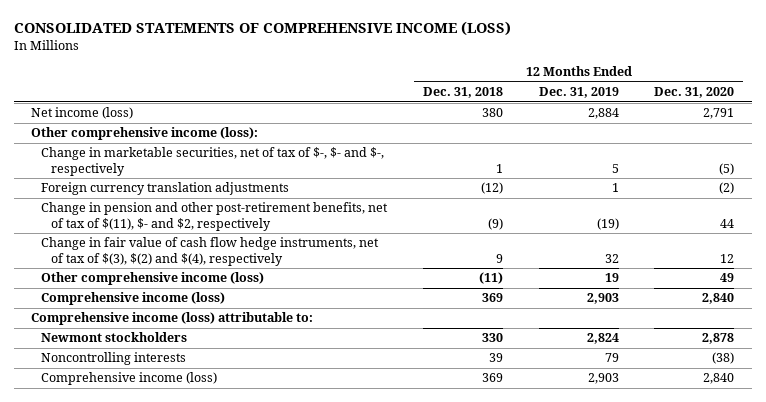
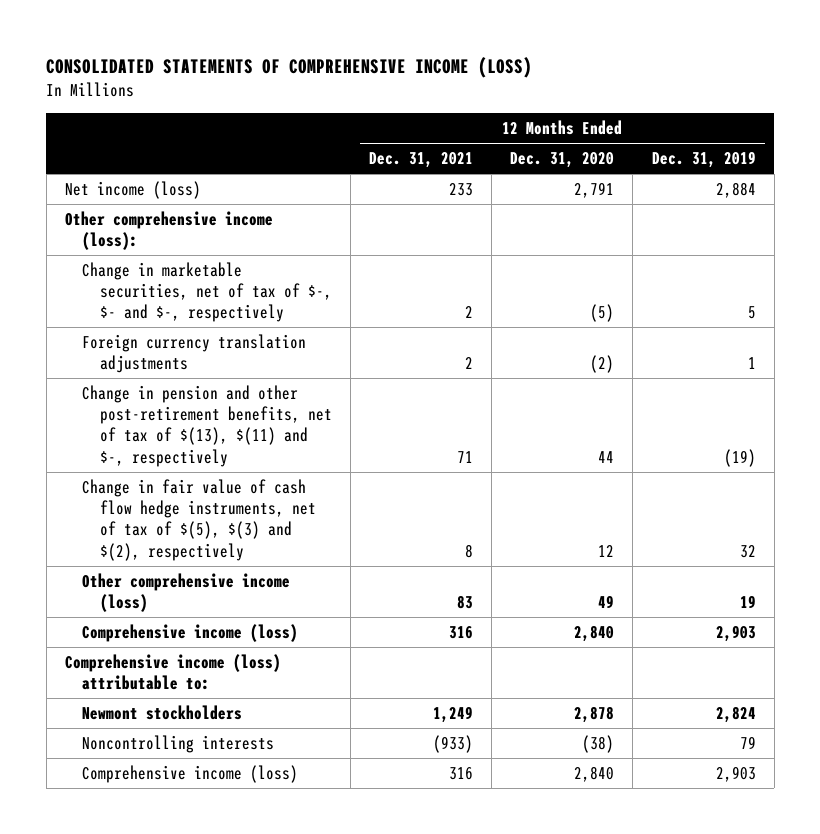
[422,87,503,99] Dec. 31, 2018 -> none
none -> [369,152,474,169] Dec. 31, 2021
[41,202,389,231] Change in pension and other post-retirement benefits, net of tax of $(11), $- and $2, respectively -> [82,385,333,467] Change in pension and other post-retirement benefits, net of tax of $(13), $(11) and $-, respectively
[41,237,380,266] Change in fair value of cash flow hedge instruments, net of tax of $(3), $(2) and $(4), respectively -> [82,479,317,561] Change in fair value of cash flow hedge instruments, net of tax of $(5), $(3) and $(2), respectively

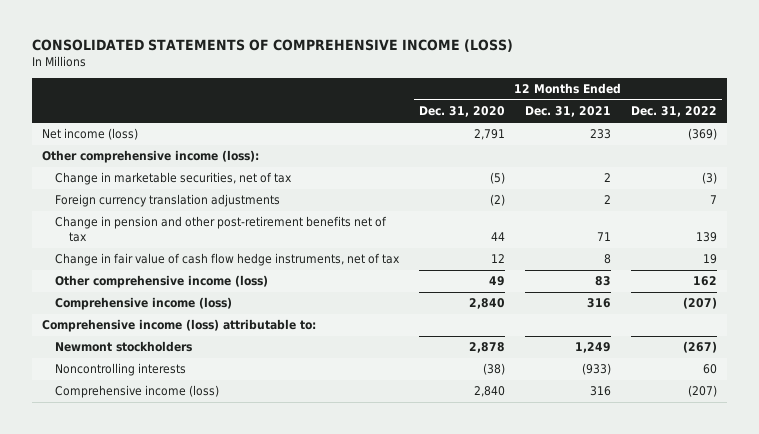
[651,151,756,169] Dec. 31, 2019 -> none
none -> [630,106,717,118] Dec. 31, 2022
[82,262,333,323] Change in marketable securities, net of tax of $-, $- and $-, respectively -> [55,172,293,186] Change in marketable securities, net of tax
[82,385,333,467] Change in pension and other post-retirement benefits, net of tax of $(13), $(11) and $-, respectively -> [55,216,388,243] Change in pension and other post-retirement benefits net of tax
[82,479,317,561] Change in fair value of cash flow hedge instruments, net of tax of $(5), $(3) and $(2), respectively -> [55,253,401,267] Change in fair value of cash flow hedge instruments, net of tax

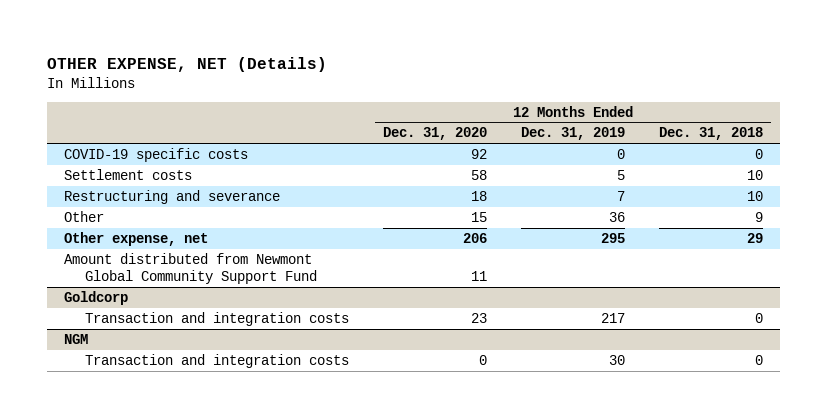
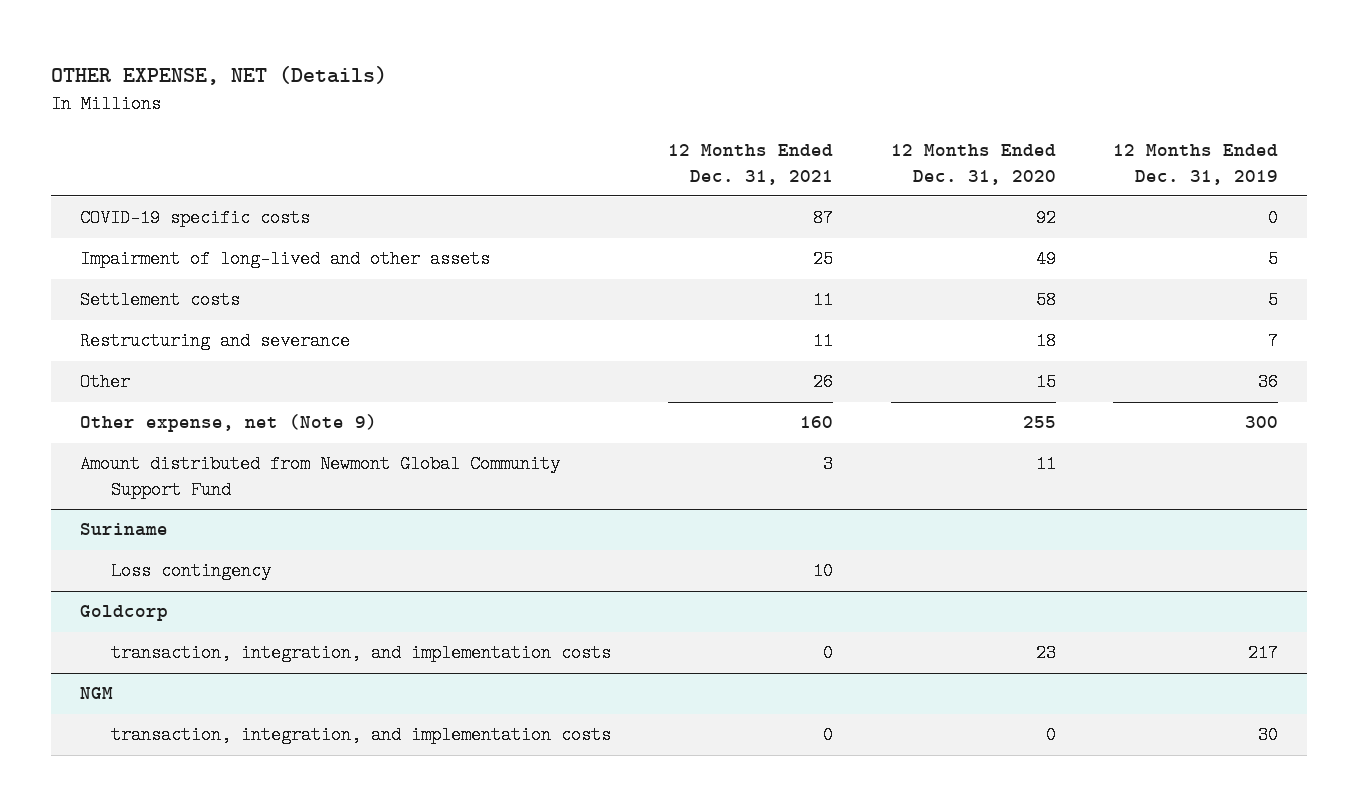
[658,127,763,141] Dec. 31, 2018 -> none
none -> [668,143,834,185] 12 Months Ended Dec. 31, 2021
none -> [79,250,490,269] Impairment of long-lived and other assets
[64,231,209,246] Other expense, net -> [79,414,377,433] Other expense, net (Note 9)
[463,232,488,243] 206 -> [1022,416,1056,429] 255
[601,232,626,243] 295 -> [1245,416,1279,429] 300
none -> [79,523,168,537] Suriname
none -> [110,562,271,581] Loss contingency
[85,311,350,326] Transaction and integration costs -> [110,644,611,663] transaction, integration, and implementation costs
[85,353,350,368] Transaction and integration costs -> [110,726,611,745] transaction, integration, and implementation costs

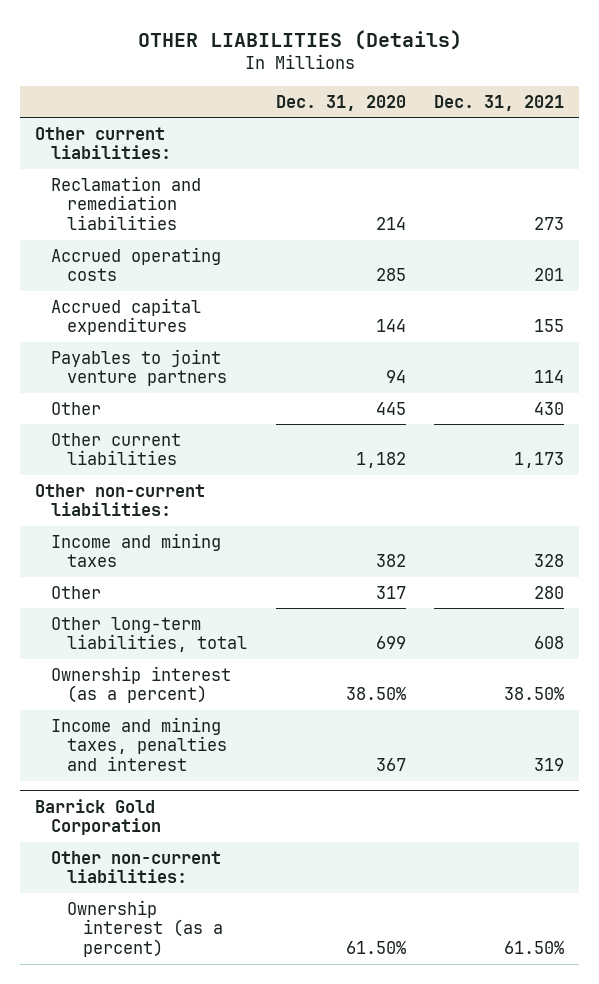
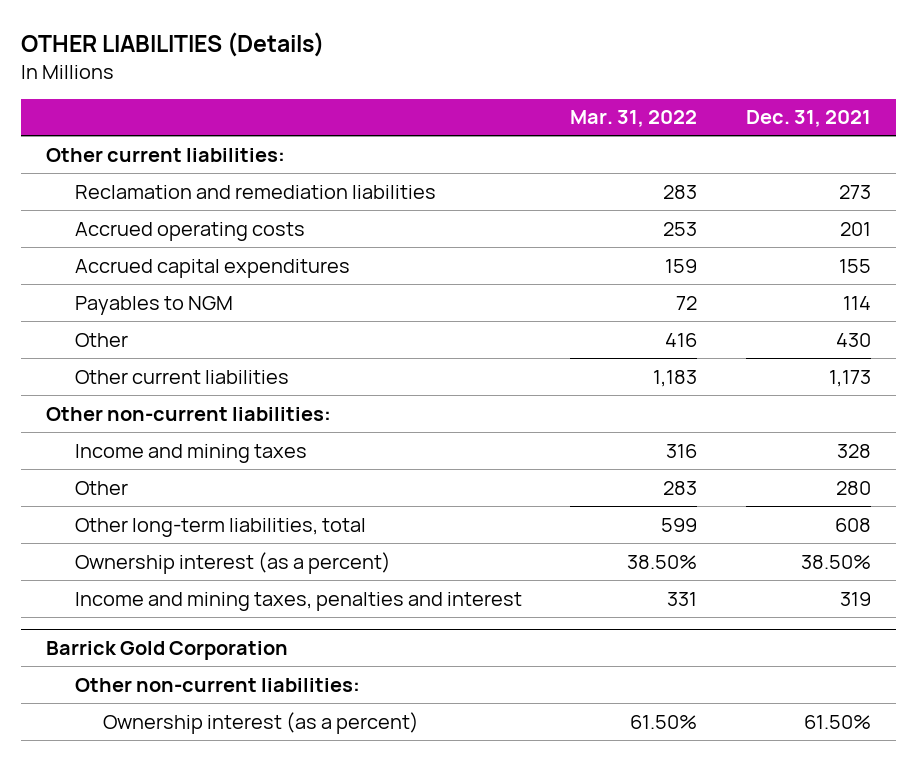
[275,94,406,111] Dec. 31, 2020 -> none
none -> [570,110,698,128] Mar. 31, 2022
[50,348,228,387] Payables to joint venture partners -> [74,295,233,315] Payables to NGM

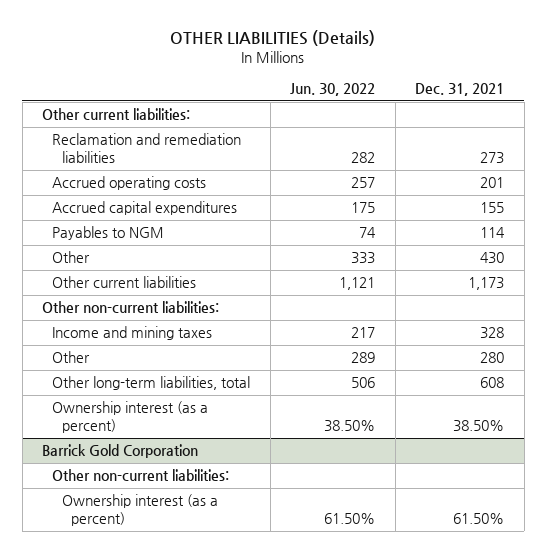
[570,110,698,128] Mar. 31, 2022 -> none
none -> [290,82,376,96] Jun. 30, 2022
[74,591,522,611] Income and mining taxes, penalties and interest -> none

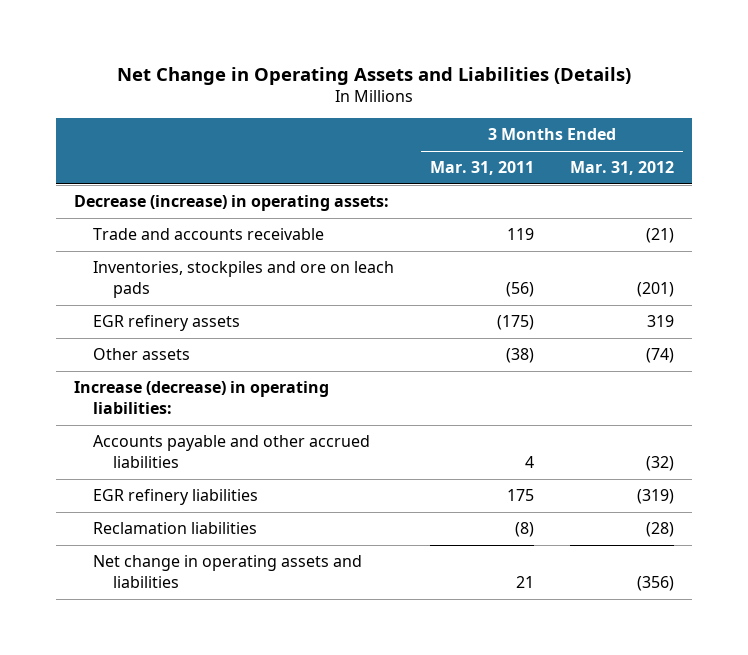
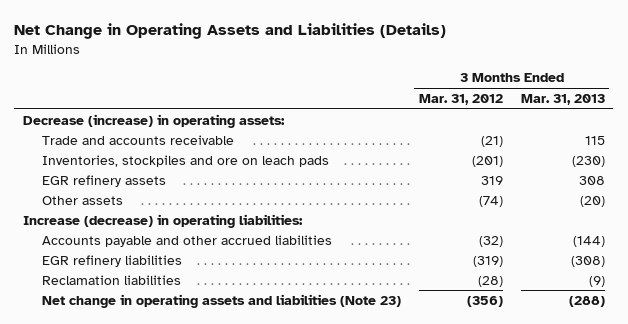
[430,161,535,176] Mar. 31, 2011 -> none
none -> [520,93,605,105] Mar. 31, 2013
[93,555,363,588] Net change in operating assets and liabilities -> [41,293,401,308] Net change in operating assets and liabilities (Note 23)

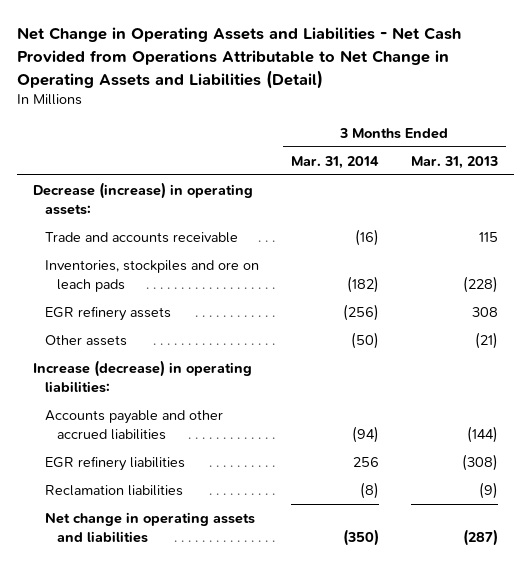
[14,23,447,40] Net Change in Operating Assets and Liabilities (Details) -> [16,27,461,89] Net Change in Operating Assets and Liabilities - Net Cash Provided from Operations Attributable to Net Change in Operating Assets and Liabilities (Detail)
[418,93,503,105] Mar. 31, 2012 -> none
none -> [290,155,379,169] Mar. 31, 2014
[571,155,605,167] (230) -> [462,275,498,293] (228)
[579,195,605,207] (20) -> [474,331,498,349] (21)
[41,293,401,308] Net change in operating assets and liabilities (Note 23) -> [45,511,256,543] Net change in operating assets and liabilities
[568,295,605,307] (288) -> [462,528,498,546] (287)

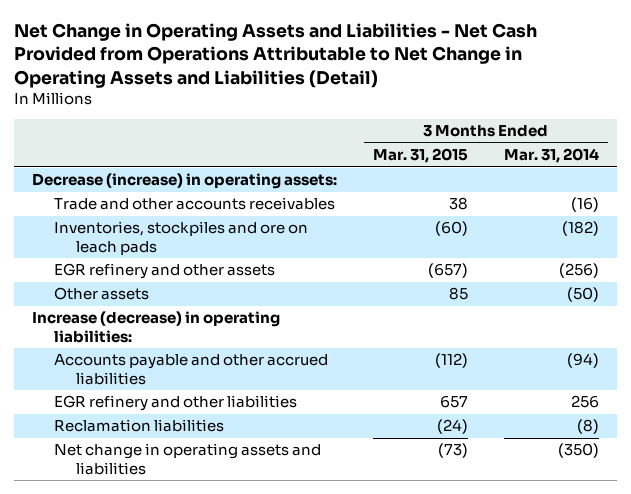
[410,155,498,169] Mar. 31, 2013 -> none
none -> [373,148,469,164] Mar. 31, 2015
[45,231,239,243] Trade and accounts receivable -> [53,197,335,211] Trade and other accounts receivables
[45,305,172,321] EGR refinery assets -> [53,263,275,280] EGR refinery and other assets
[45,455,186,471] EGR refinery liabilities -> [53,395,297,412] EGR refinery and other liabilities

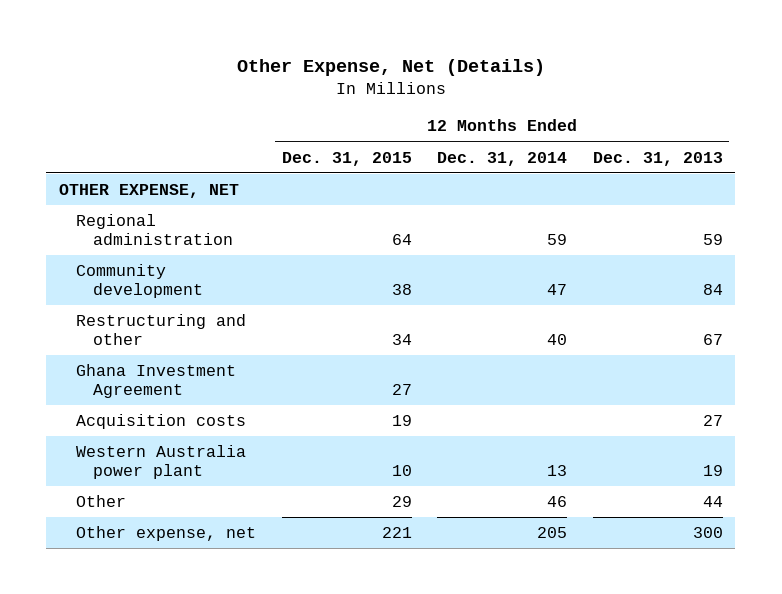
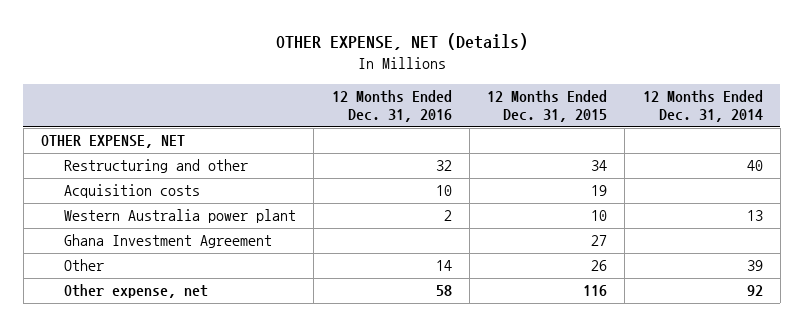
[236,58,545,76] Other Expense, Net (Details) -> [275,33,528,51] OTHER EXPENSE, NET (Details)
[592,151,723,166] Dec. 31, 2013 -> none
none -> [331,90,452,123] 12 Months Ended Dec. 31, 2016
[75,214,233,245] Regional administration -> none
[75,264,203,298] Community development -> none
[75,364,236,398] Ghana Investment Agreement -> [64,234,273,249] Ghana Investment Agreement
[391,496,412,508] 29 -> [591,260,608,272] 26
[547,496,568,508] 46 -> [746,260,763,272] 39
[381,527,412,539] 221 -> [583,285,608,297] 116
[537,527,568,539] 205 -> [746,285,763,297] 92

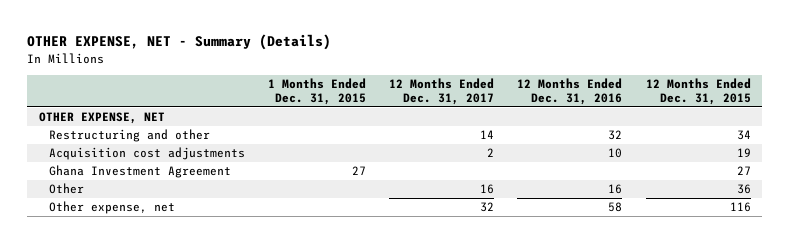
[275,33,528,51] OTHER EXPENSE, NET (Details) -> [27,34,332,51] OTHER EXPENSE, NET - Summary (Details)
[642,90,763,123] 12 Months Ended Dec. 31, 2014 -> none
none -> [267,77,366,105] 1 Months Ended Dec. 31, 2015
none -> [389,77,495,105] 12 Months Ended Dec. 31, 2017
[64,209,297,224] Western Australia power plant -> none
[64,184,201,199] Acquisition costs -> [48,147,245,161] Acquisition cost adjustments
[435,260,452,272] 14 -> [608,184,623,195] 16
[591,260,608,272] 26 -> [736,184,751,195] 36

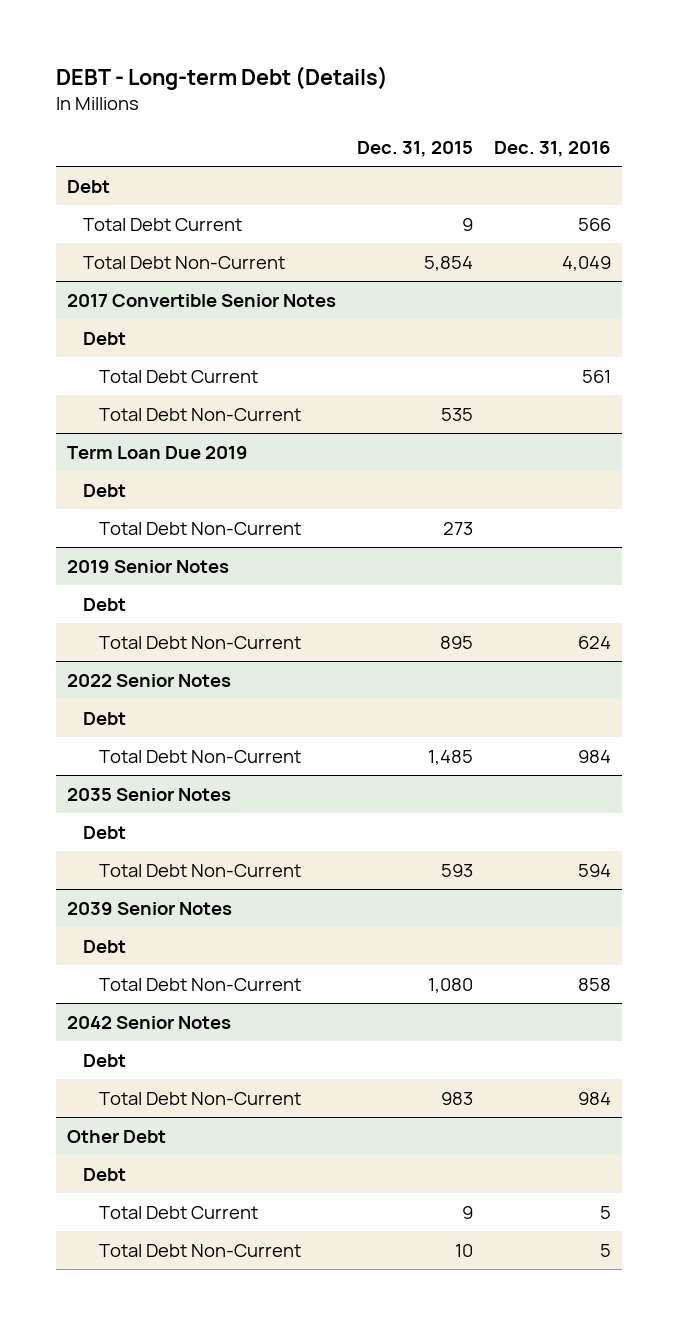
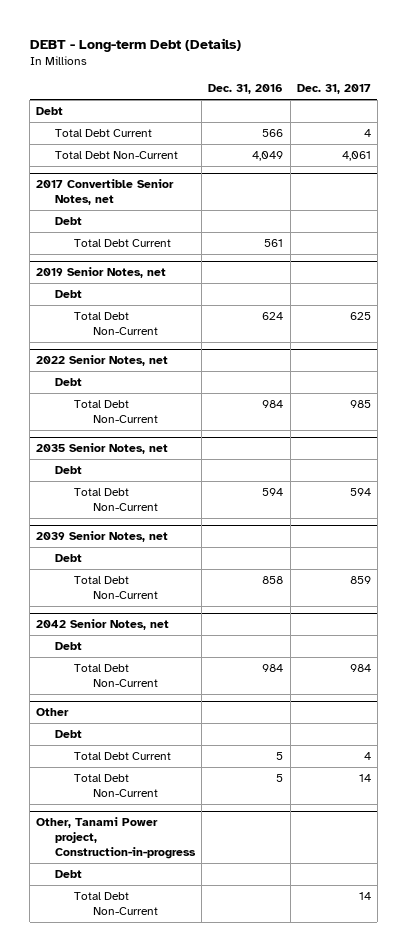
[356,141,473,158] Dec. 31, 2015 -> none
none -> [296,84,371,95] Dec. 31, 2017
[66,293,336,307] 2017 Convertible Senior Notes -> [36,179,175,206] 2017 Convertible Senior Notes, net
[98,407,301,421] Total Debt Non-Current -> none
[66,445,248,459] Term Loan Due 2019 -> none
[82,483,126,497] Debt -> none
[98,521,301,535] Total Debt Non-Current -> none
[66,559,229,573] 2019 Senior Notes -> [36,267,167,279] 2019 Senior Notes, net
[66,673,231,687] 2022 Senior Notes -> [36,355,169,367] 2022 Senior Notes, net
[66,787,231,801] 2035 Senior Notes -> [36,443,169,455] 2035 Senior Notes, net
[66,901,232,915] 2039 Senior Notes -> [36,531,169,543] 2039 Senior Notes, net
[66,1015,231,1029] 2042 Senior Notes -> [36,619,170,631] 2042 Senior Notes, net
[66,1129,166,1143] Other Debt -> [36,708,70,717] Other
none -> [36,817,197,860] Other, Tanami Power project, Construction-in-progress
none -> [55,870,83,879] Debt
none -> [74,892,159,915] Total Debt Non-Current

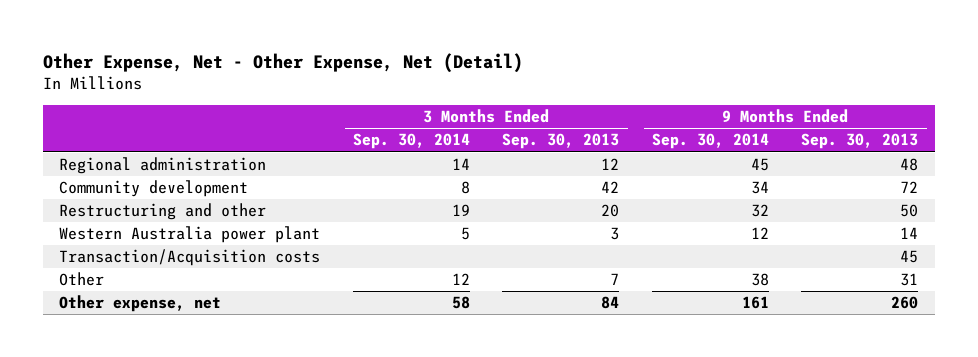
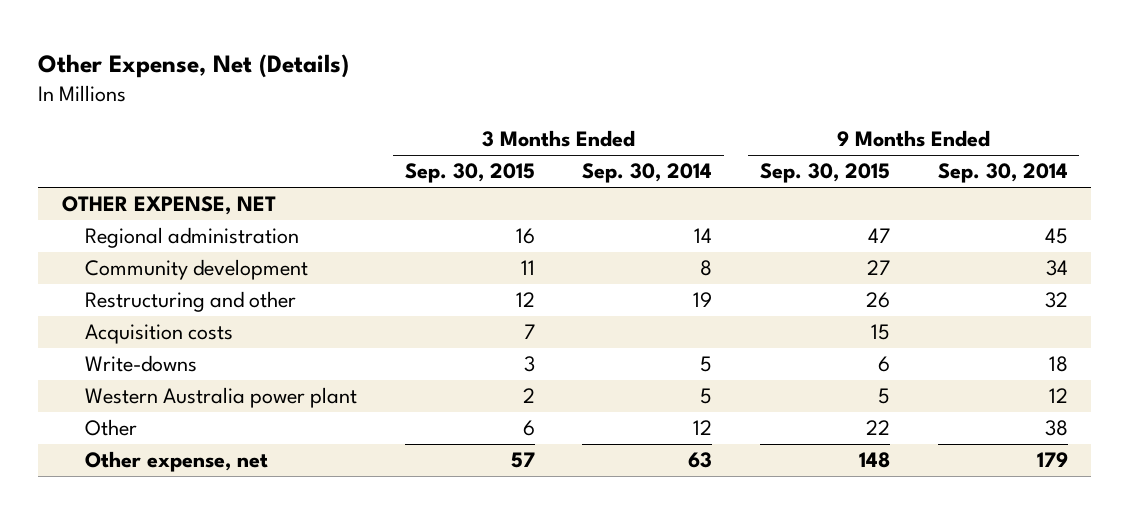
[43,52,524,73] Other Expense, Net - Other Expense, Net (Detail) -> [37,53,349,78] Other Expense, Net (Details)
[502,133,620,150] Sep. 30, 2013 -> none
[801,133,919,150] Sep. 30, 2013 -> none
none -> [404,163,535,184] Sep. 30, 2015
none -> [759,163,890,184] Sep. 30, 2015
none -> [61,196,276,216] OTHER EXPENSE, NET
none -> [85,324,234,345] Acquisition costs
none -> [85,355,198,373] Write-downs
[59,249,321,267] Transaction/Acquisition costs -> none
[451,296,470,310] 58 -> [688,452,713,469] 63
[741,296,769,310] 161 -> [1036,452,1068,468] 179

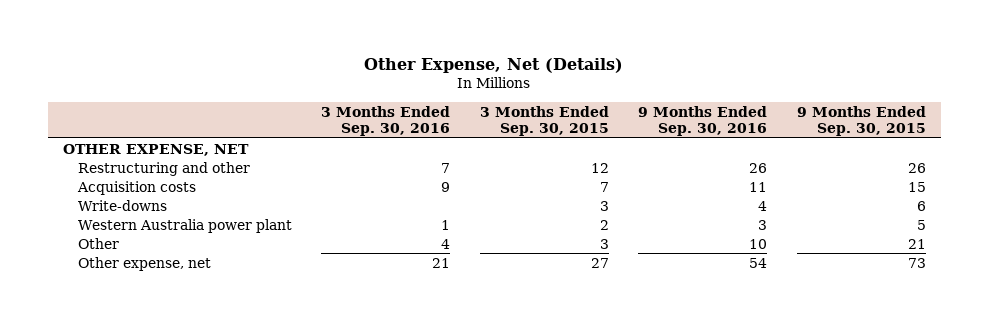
[582,163,713,184] Sep. 30, 2014 -> none
[937,163,1068,184] Sep. 30, 2014 -> none
none -> [321,105,451,136] 3 Months Ended Sep. 30, 2016
none -> [638,105,768,136] 9 Months Ended Sep. 30, 2016
[85,227,300,249] Regional administration -> none
[85,259,309,281] Community development -> none
[522,420,535,437] 6 -> [599,238,609,249] 3
[865,420,890,436] 22 -> [907,238,926,249] 21
[510,452,535,469] 57 -> [590,257,609,268] 27
[858,452,890,469] 148 -> [907,257,926,268] 73

